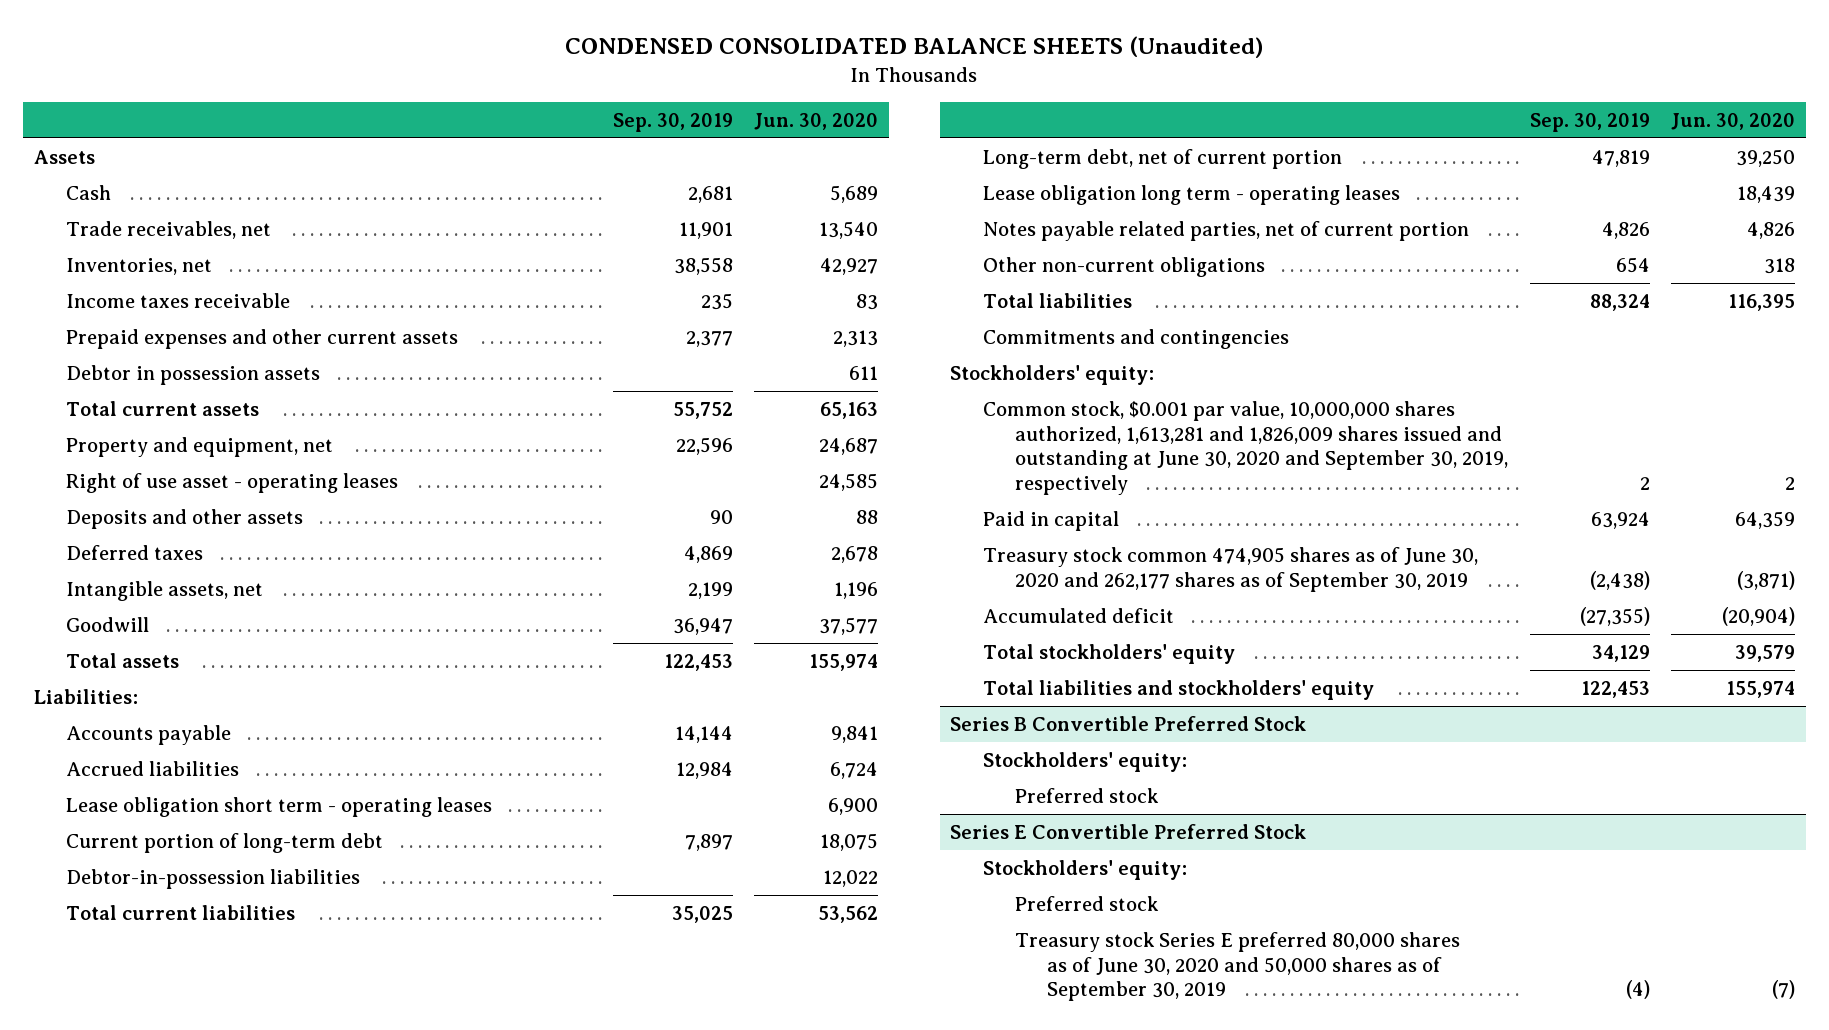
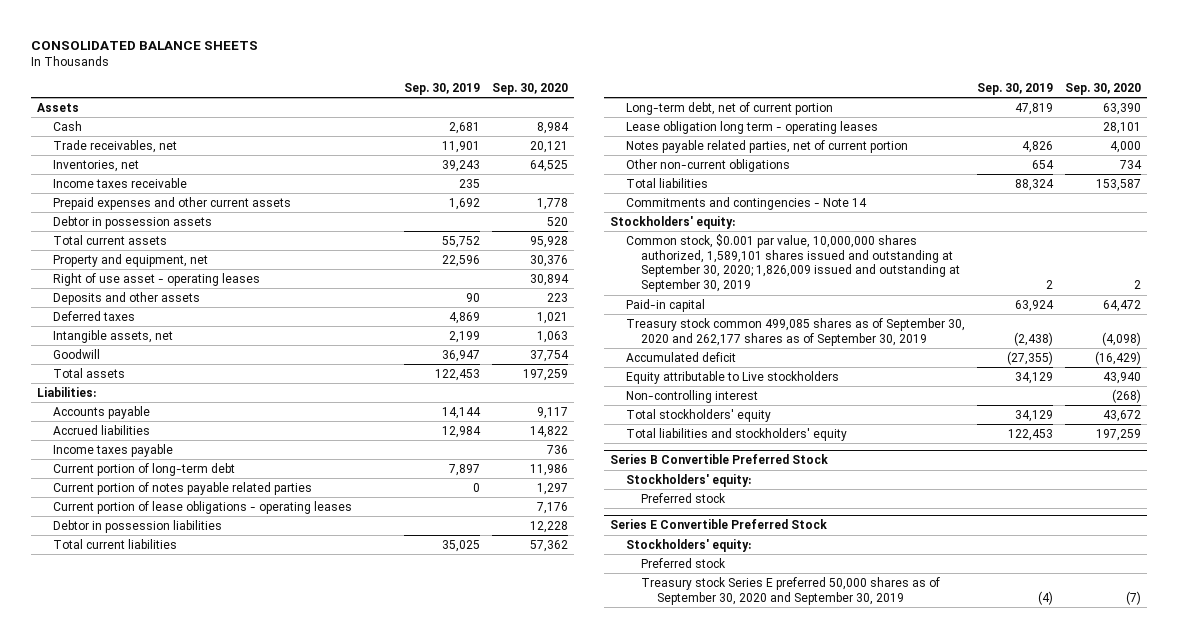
[565,36,1264,59] CONDENSED CONSOLIDATED BALANCE SHEETS (Unaudited) -> [31,40,259,50] CONSOLIDATED BALANCE SHEETS
[754,112,879,130] Jun. 30, 2020 -> none
none -> [492,82,569,95] Sep. 30, 2020
[673,256,733,275] 38,558 -> [442,159,481,172] 39,243
[685,330,733,347] 2,377 -> [449,197,481,210] 1,692
[66,796,493,817] Lease obligation short term - operating leases -> none
none -> [52,443,173,457] Income taxes payable
none -> [52,481,312,495] Current portion of notes payable related parties
none -> [52,500,352,514] Current portion of lease obligations - operating leases
[66,868,361,889] Debtor-in-possession liabilities -> [52,519,222,533] Debtor in possession liabilities
[982,328,1289,349] Commitments and contingencies -> [625,196,867,210] Commitments and contingencies - Note 14
[982,400,1509,495] Common stock, $0.001 par value, 10,000,000 shares authorized, 1,613,281 and 1,826,009 shares issued and outstanding at June 30, 2020 and September 30, 2019, respectively -> [625,233,961,293] Common stock, $0.001 par value, 10,000,000 shares authorized, 1,589,101 shares issued and outstanding at September 30, 2020; 1,826,009 issued and outstanding at September 30, 2019
[982,510,1119,531] Paid in capital -> [625,298,705,312] Paid-in capital
[982,546,1478,592] Treasury stock common 474,905 shares as of June 30, 2020 and 262,177 shares as of September 30, 2019 -> [625,317,965,346] Treasury stock common 499,085 shares as of September 30, 2020 and 262,177 shares as of September 30, 2019
none -> [625,370,839,384] Equity attributable to Live stockholders
none -> [625,389,758,403] Non-controlling interest
[1015,931,1461,1002] Treasury stock Series E preferred 80,000 shares as of June 30, 2020 and 50,000 shares as of September 30, 2019 -> [641,576,941,605] Treasury stock Series E preferred 50,000 shares as of September 30, 2020 and September 30, 2019

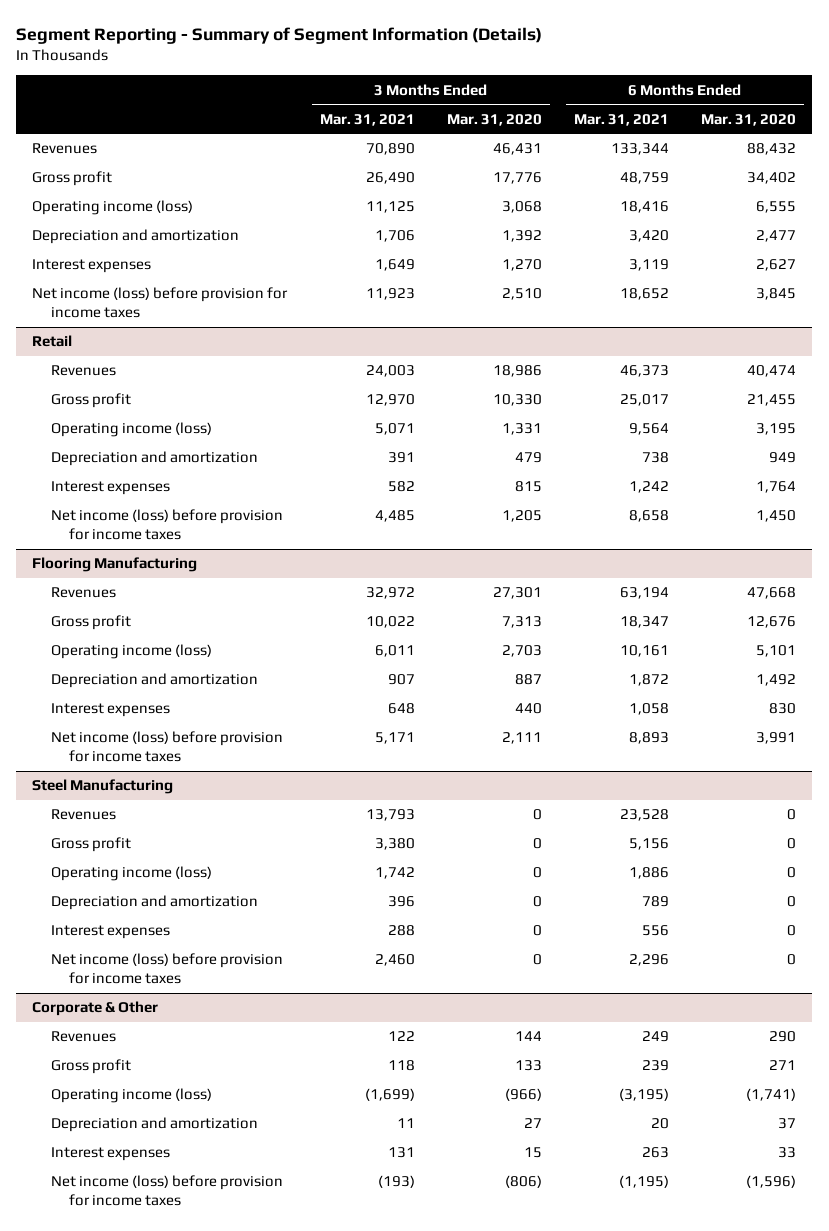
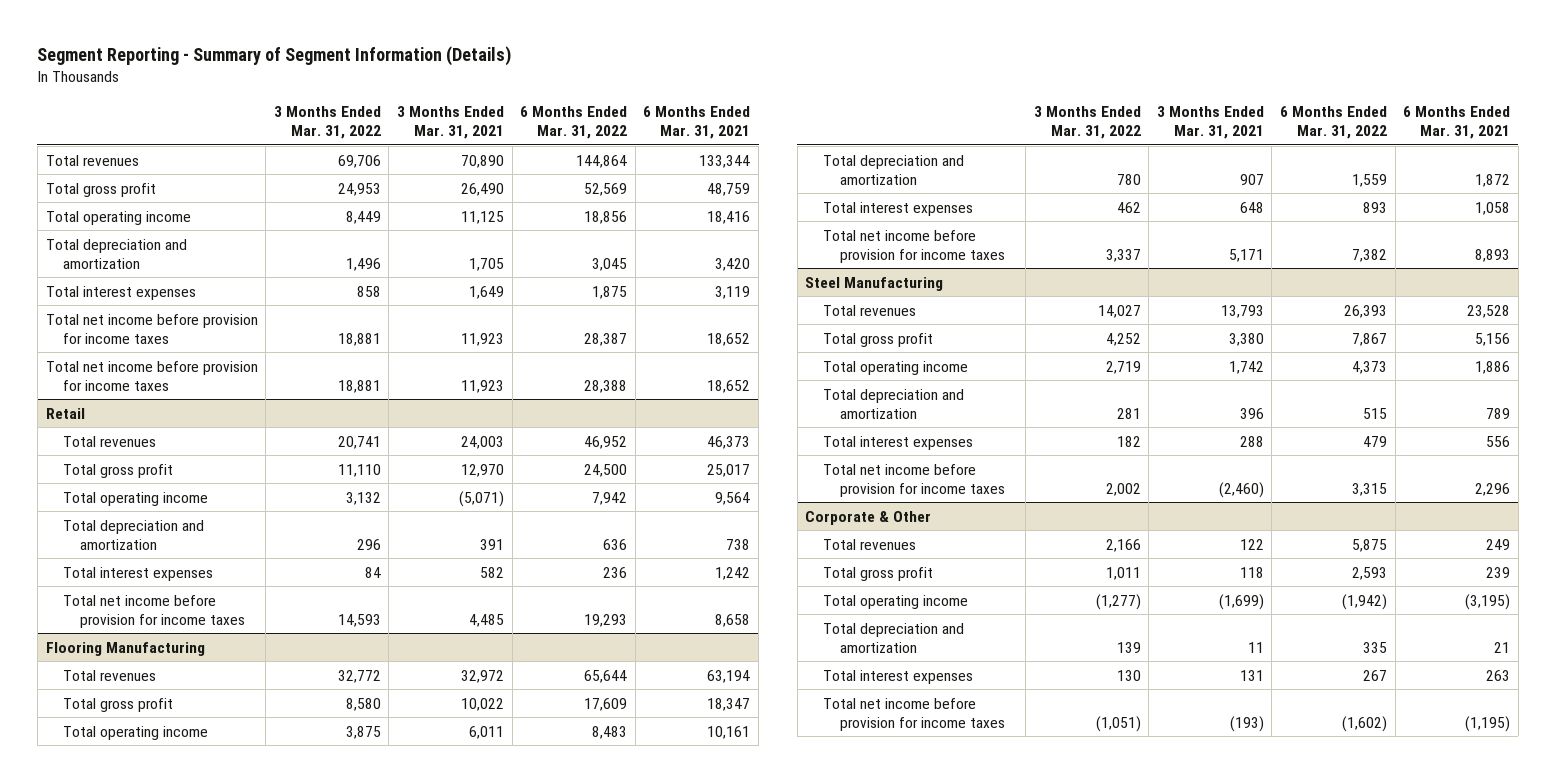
[446,113,542,126] Mar. 31, 2020 -> none
[701,113,797,126] Mar. 31, 2020 -> none
none -> [273,106,381,140] 3 Months Ended Mar. 31, 2022
none -> [520,106,628,140] 6 Months Ended Mar. 31, 2022
[32,143,98,155] Revenues -> [45,154,139,166] Total revenues
[32,171,113,187] Gross profit -> [45,182,156,197] Total gross profit
[32,200,194,216] Operating income (loss) -> [45,210,191,225] Total operating income
[32,229,240,245] Depreciation and amortization -> [45,238,187,269] Total depreciation and amortization
[374,230,415,243] 1,706 -> [468,257,504,271] 1,705
[32,259,152,274] Interest expenses -> [45,285,196,300] Total interest expenses
[32,287,289,318] Net income (loss) before provision for income taxes -> [45,313,258,344] Total net income before provision for income taxes
none -> [45,360,258,391] Total net income before provision for income taxes
[50,365,116,377] Revenues -> [62,435,156,447] Total revenues
[50,393,131,409] Gross profit -> [62,463,173,478] Total gross profit
[50,422,212,438] Operating income (loss) -> [62,491,208,506] Total operating income
[374,423,415,436] 5,071 -> [458,490,504,507] (5,071)
[50,451,258,467] Depreciation and amortization -> [62,519,204,550] Total depreciation and amortization
[50,481,170,496] Interest expenses -> [62,566,213,581] Total interest expenses
[50,509,283,540] Net income (loss) before provision for income taxes -> [62,594,246,628] Total net income before provision for income taxes
[50,587,116,599] Revenues -> [62,669,156,681] Total revenues
[50,615,131,631] Gross profit -> [62,697,173,712] Total gross profit
[50,644,212,660] Operating income (loss) -> [62,725,208,740] Total operating income
[50,673,258,689] Depreciation and amortization -> [822,154,964,185] Total depreciation and amortization
[50,703,170,718] Interest expenses -> [822,201,973,216] Total interest expenses
[50,731,283,762] Net income (loss) before provision for income taxes -> [822,229,1006,263] Total net income before provision for income taxes
[50,809,116,821] Revenues -> [822,304,916,316] Total revenues
[50,837,131,853] Gross profit -> [822,332,933,347] Total gross profit
[50,866,212,882] Operating income (loss) -> [822,360,968,375] Total operating income
[50,895,258,911] Depreciation and amortization -> [822,388,964,419] Total depreciation and amortization
[50,925,170,940] Interest expenses -> [822,435,973,450] Total interest expenses
[50,953,283,984] Net income (loss) before provision for income taxes -> [822,463,1006,497] Total net income before provision for income taxes
[374,954,415,967] 2,460 -> [1218,481,1264,498] (2,460)
[50,1031,116,1043] Revenues -> [822,538,916,550] Total revenues
[50,1059,131,1075] Gross profit -> [822,566,933,581] Total gross profit
[50,1088,212,1104] Operating income (loss) -> [822,594,968,609] Total operating income
[50,1117,258,1133] Depreciation and amortization -> [822,622,964,653] Total depreciation and amortization
[651,1118,670,1130] 20 -> [1494,641,1511,653] 21
[50,1147,170,1162] Interest expenses -> [822,669,973,684] Total interest expenses
[50,1175,283,1206] Net income (loss) before provision for income taxes -> [822,697,1006,731] Total net income before provision for income taxes

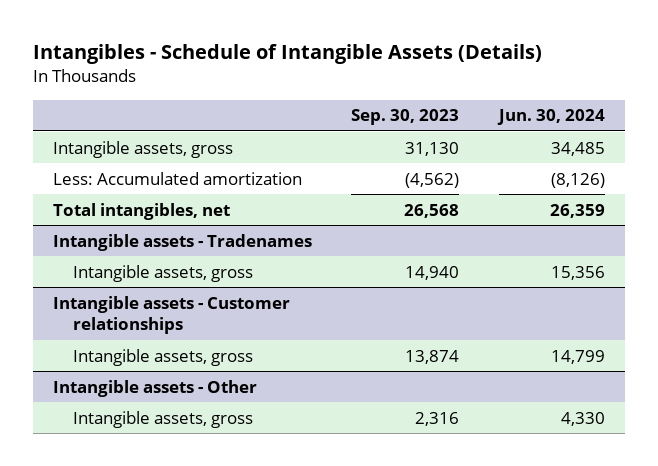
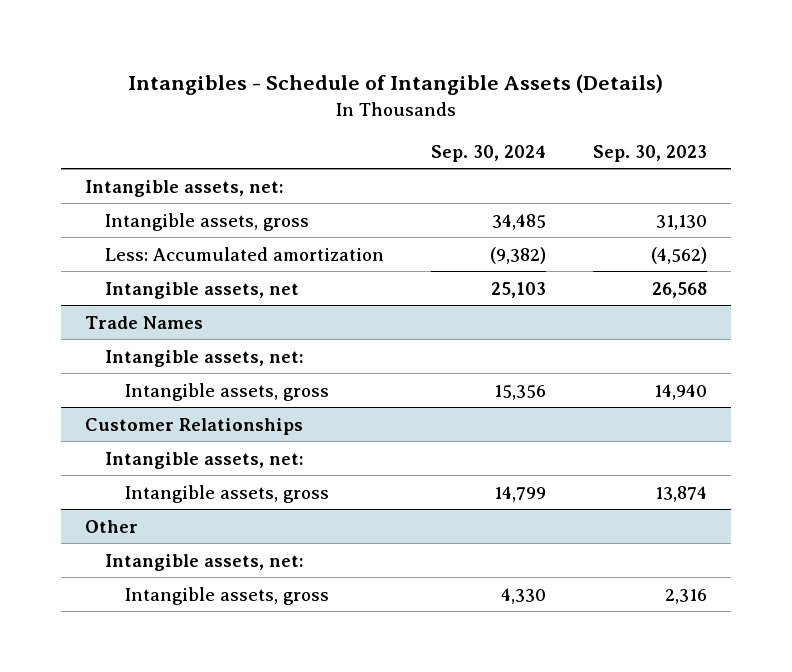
[497,109,606,126] Jun. 30, 2024 -> none
none -> [431,144,547,162] Sep. 30, 2024
none -> [84,179,284,197] Intangible assets, net:
[52,202,230,220] Total intangibles, net -> [105,281,300,299] Intangible assets, net
[52,233,312,251] Intangible assets - Tradenames -> [84,315,203,329] Trade Names
none -> [105,349,305,367] Intangible assets, net:
[52,295,290,335] Intangible assets - Customer relationships -> [84,417,303,435] Customer Relationships
none -> [105,451,305,469] Intangible assets, net:
[52,379,257,397] Intangible assets - Other -> none
none -> [84,519,138,533] Other
none -> [105,553,305,571] Intangible assets, net:

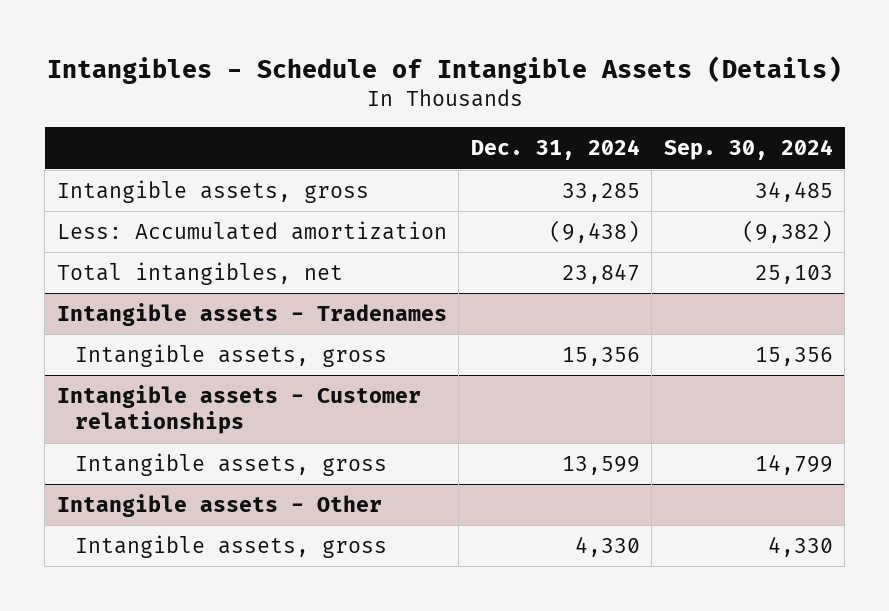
[593,144,708,162] Sep. 30, 2023 -> none
none -> [470,139,640,161] Dec. 31, 2024
[84,179,284,197] Intangible assets, net: -> none
[105,349,305,367] Intangible assets, net: -> none
[105,281,300,299] Intangible assets, net -> [56,262,343,286] Total intangibles, net
[84,315,203,329] Trade Names -> [56,303,447,327] Intangible assets - Tradenames
[105,451,305,469] Intangible assets, net: -> none
[84,417,303,435] Customer Relationships -> [56,385,421,435] Intangible assets - Customer relationships
[105,553,305,571] Intangible assets, net: -> none
[84,519,138,533] Other -> [56,494,382,518] Intangible assets - Other

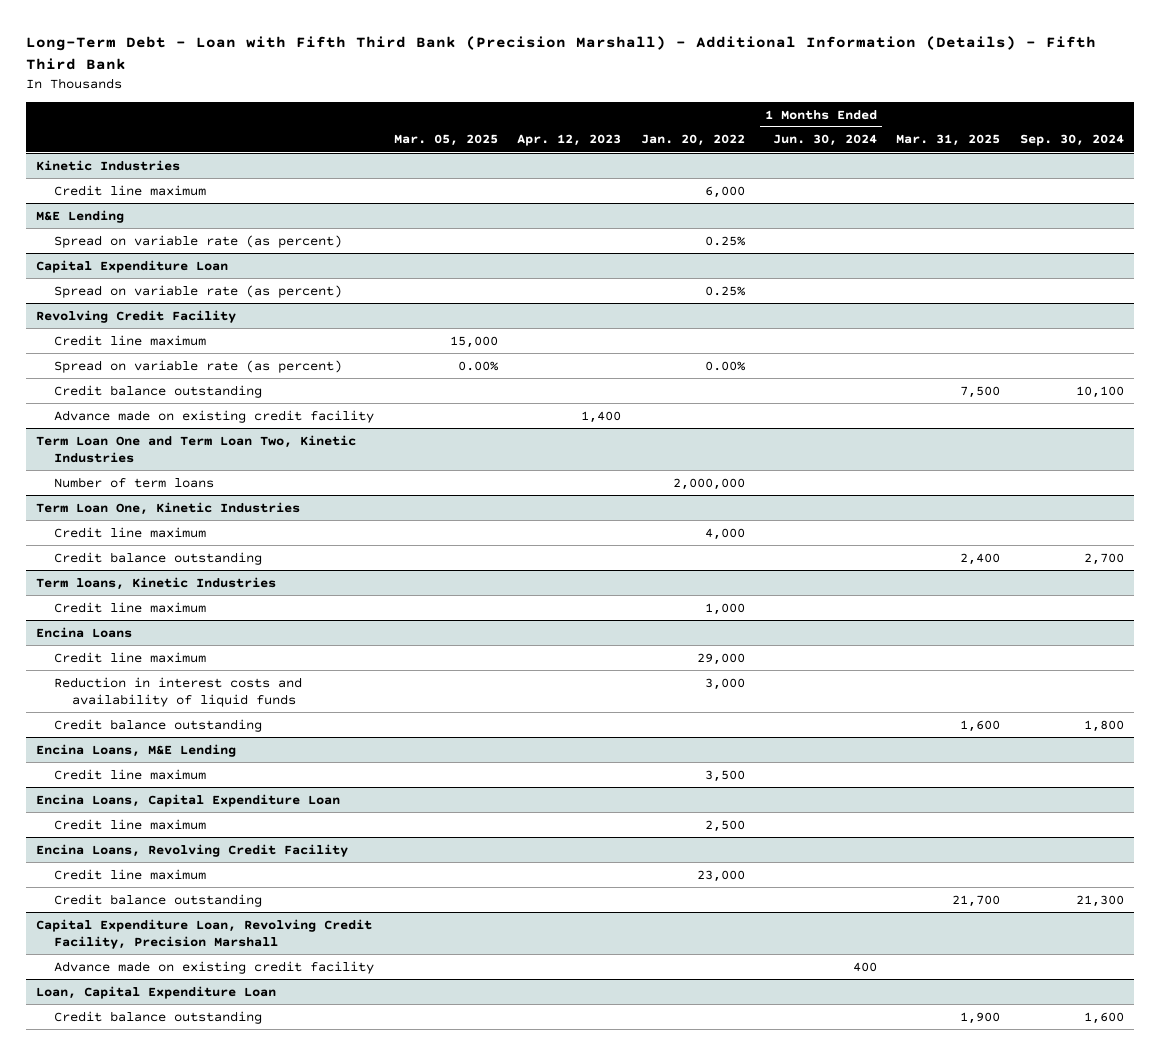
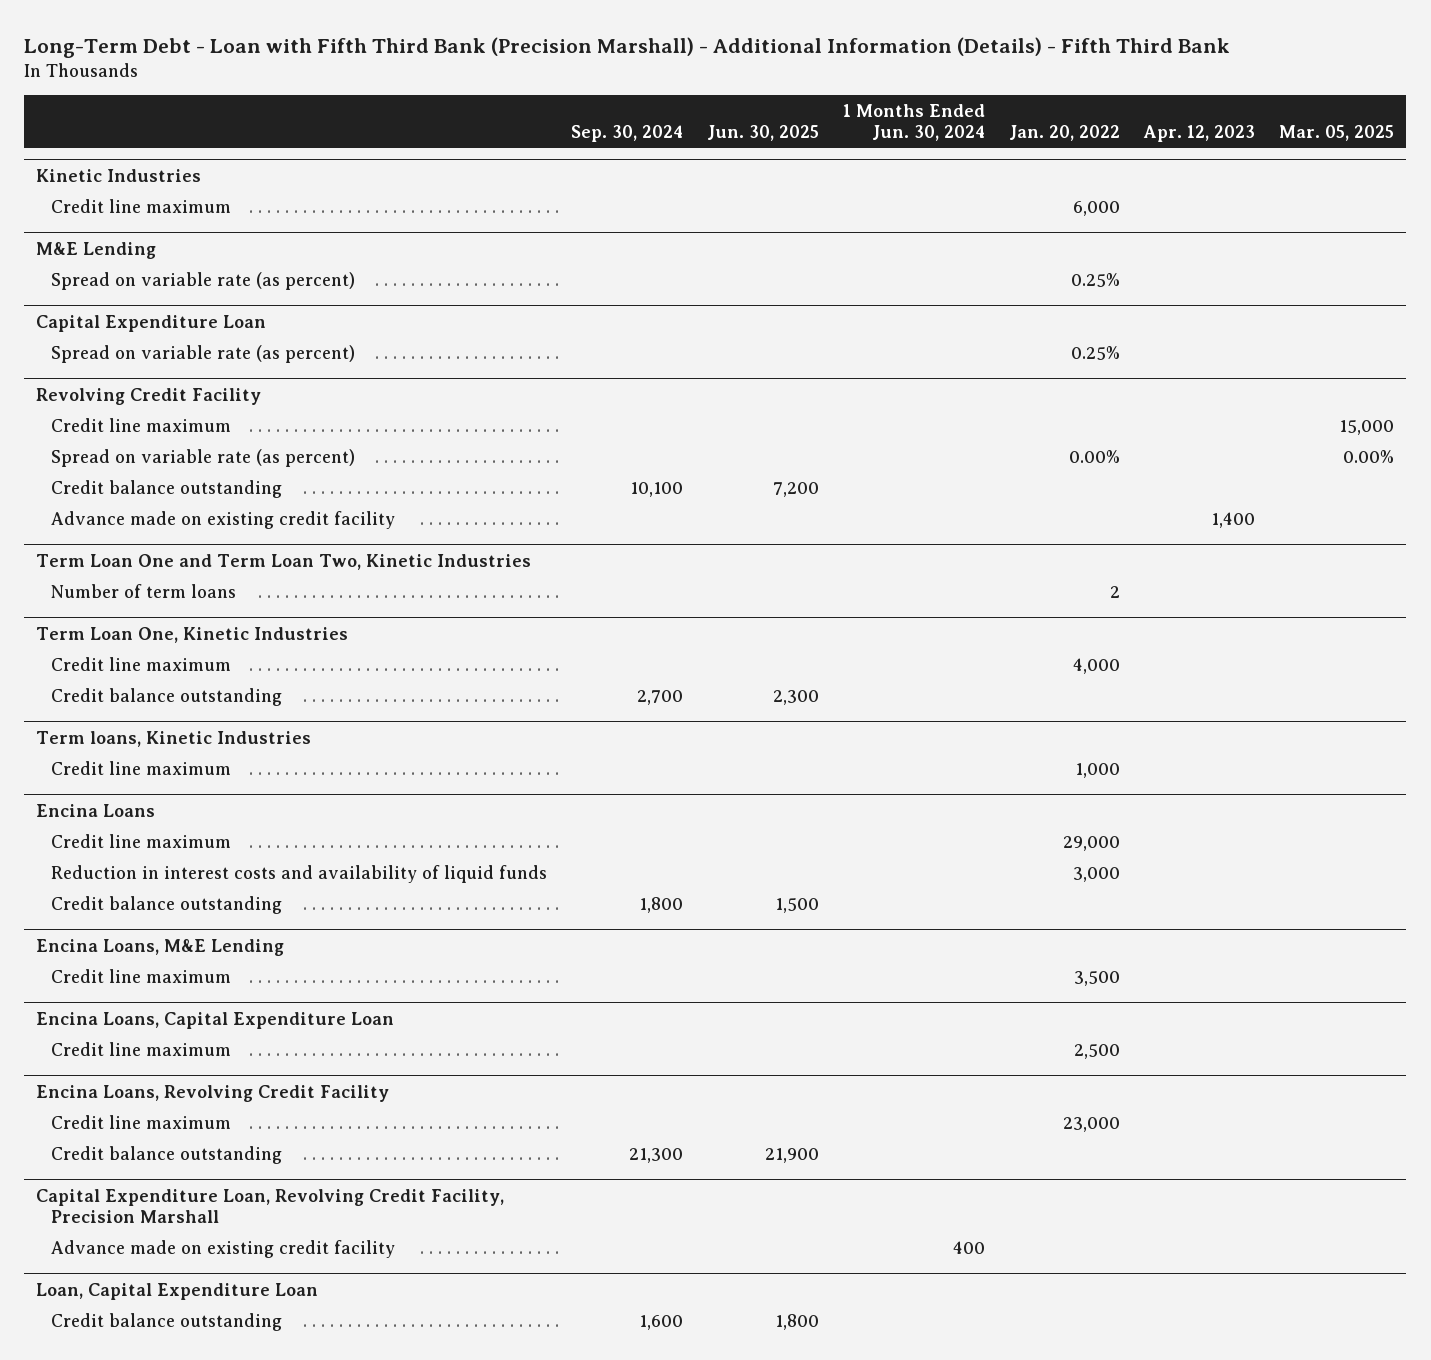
[896,134,1001,147] Mar. 31, 2025 -> none
none -> [707,125,820,142] Jun. 30, 2025
[672,477,745,490] 2,000,000 -> [1110,585,1121,598] 2

